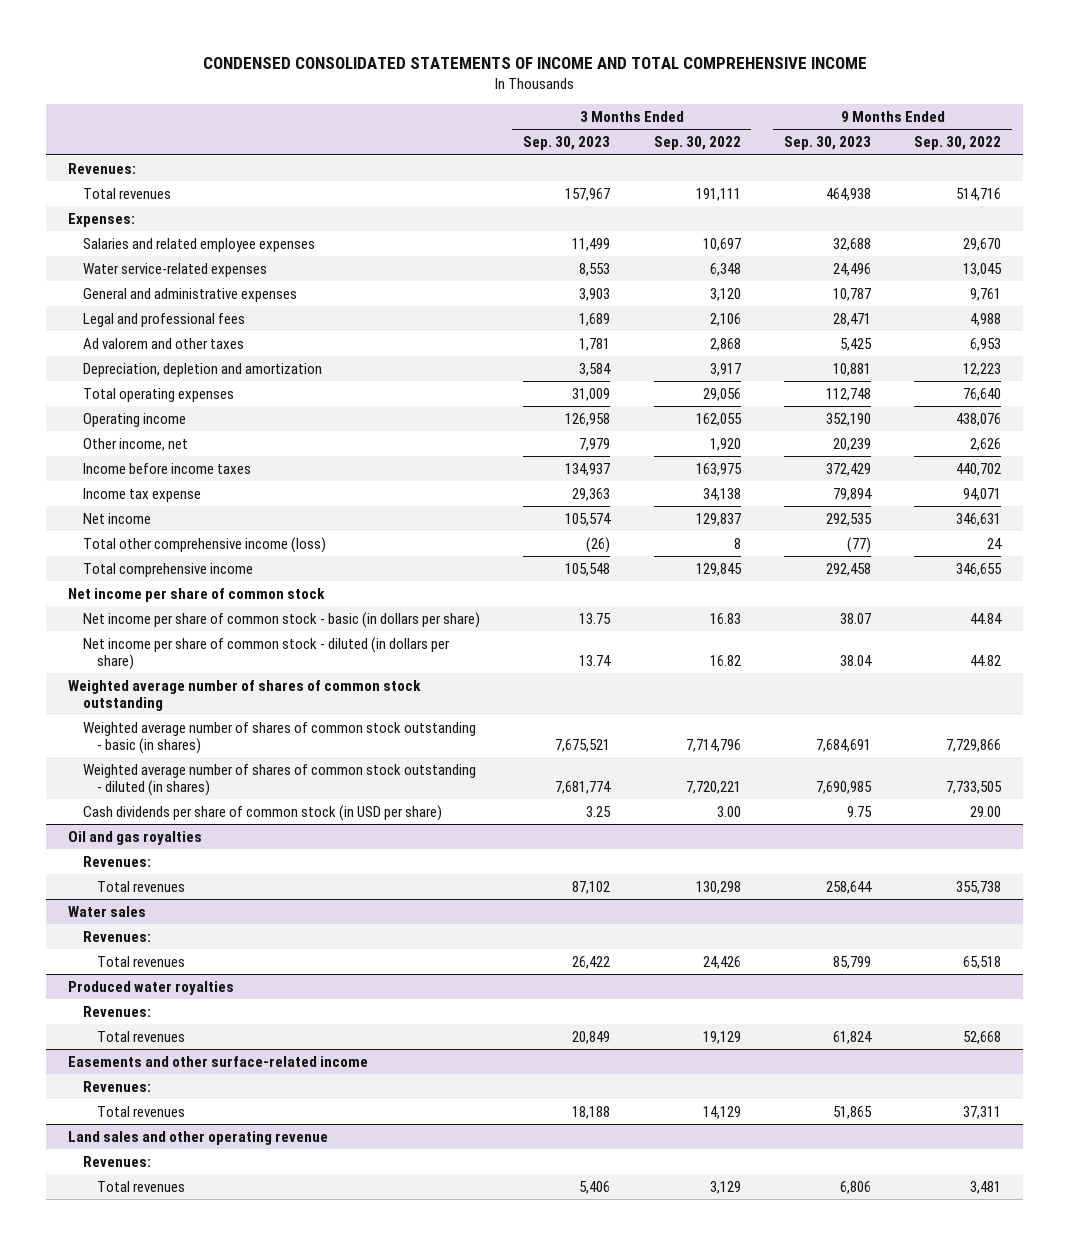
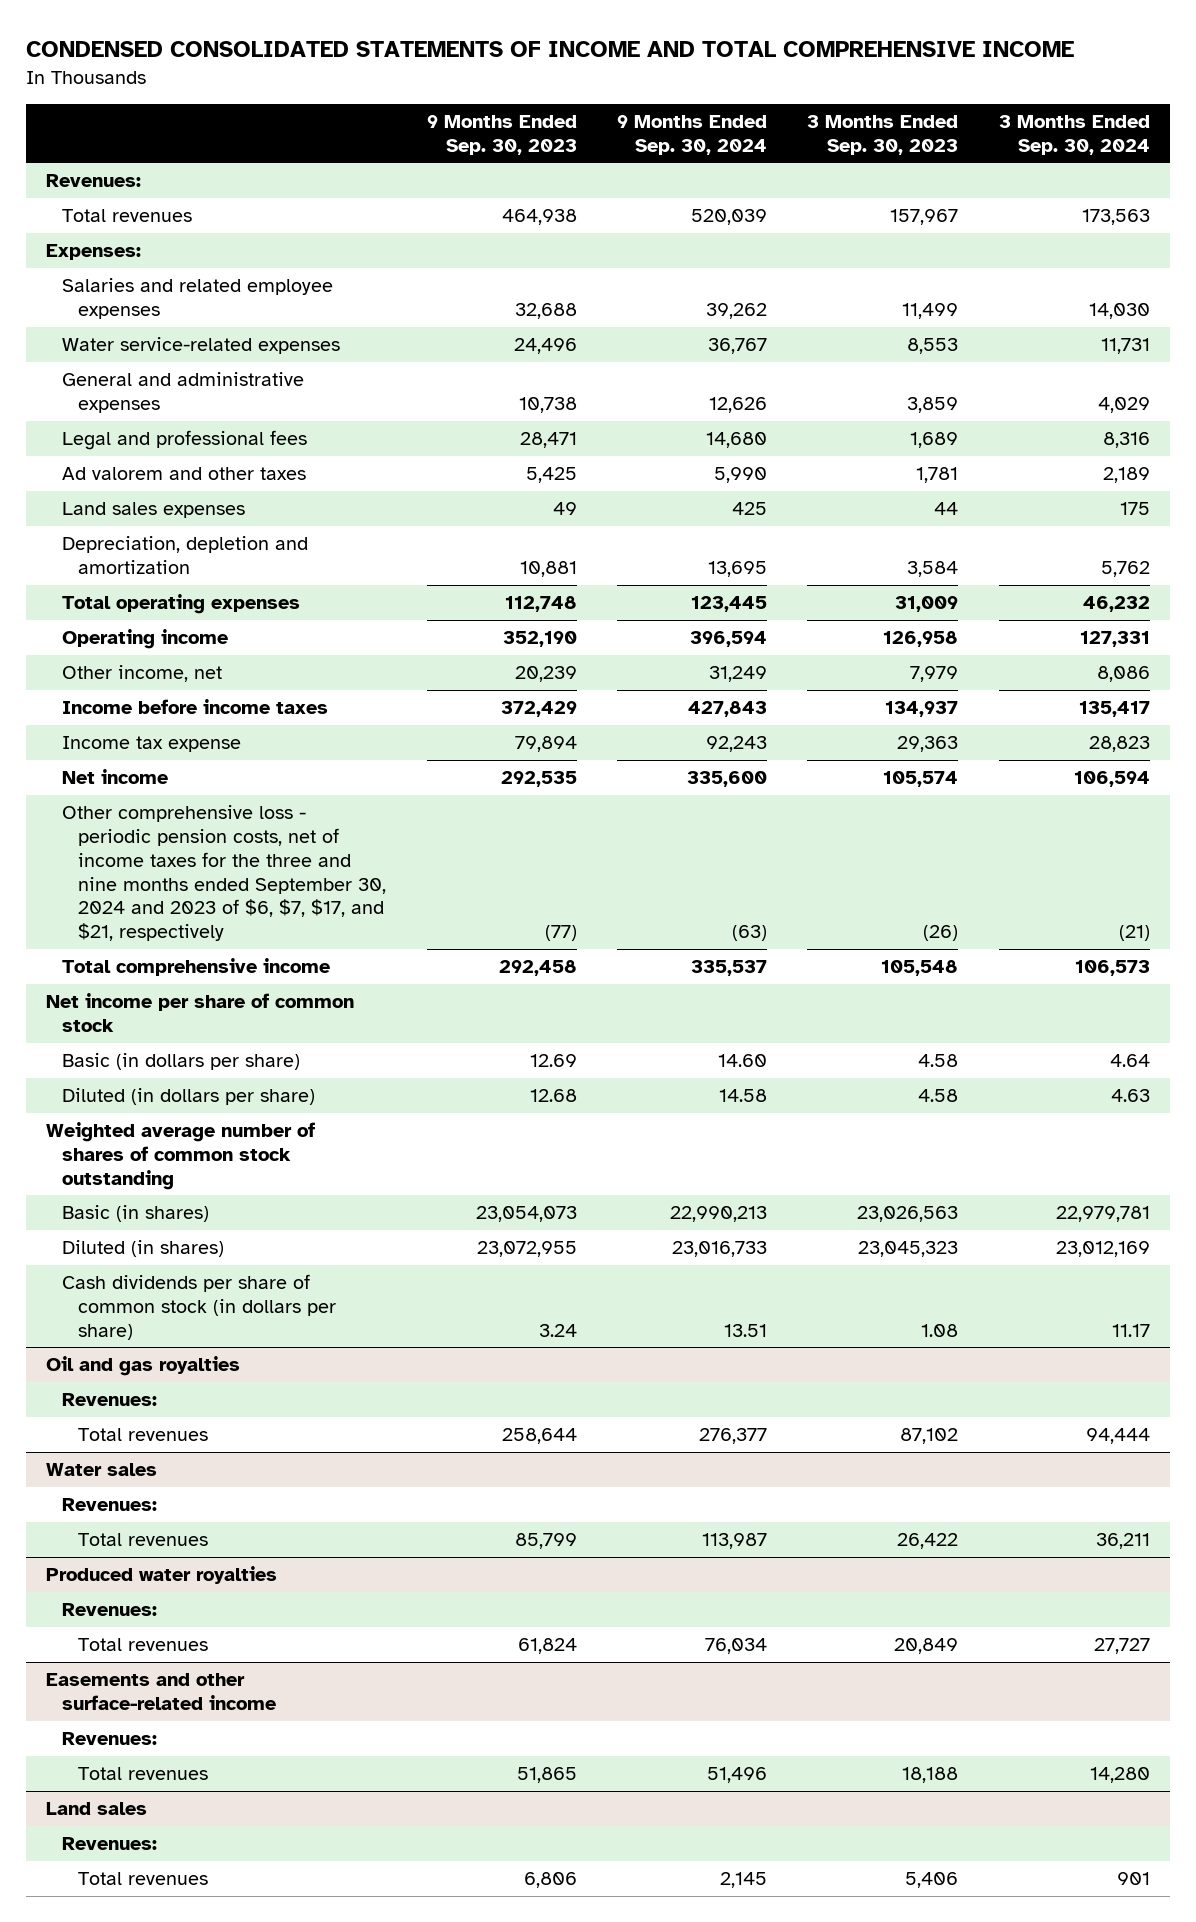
[653,136,741,151] Sep. 30, 2022 -> none
[914,136,1002,151] Sep. 30, 2022 -> none
none -> [617,114,768,155] 9 Months Ended Sep. 30, 2024
none -> [998,114,1150,155] 3 Months Ended Sep. 30, 2024
[579,287,611,301] 3,903 -> [907,396,959,413] 3,859
[833,287,872,301] 10,787 -> [518,396,577,413] 10,738
none -> [62,502,246,519] Land sales expenses
[82,536,326,553] Total other comprehensive income (loss) -> [62,805,387,942] Other comprehensive loss - periodic pension costs, net of income taxes for the three and nine months ended September 30, 2024 and 2023 of $6, $7, $17, and $21, respectively
[82,611,480,628] Net income per share of common stock - basic (in dollars per share) -> [62,1053,301,1071] Basic (in dollars per share)
[579,612,612,624] 13.75 -> [918,1054,959,1068] 4.58
[840,612,872,624] 38.07 -> [529,1054,577,1068] 12.69
[82,636,450,671] Net income per share of common stock - diluted (in dollars per share) -> [62,1088,316,1106] Diluted (in dollars per share)
[579,655,612,667] 13.74 -> [918,1089,959,1103] 4.58
[840,655,873,667] 38.04 -> [529,1089,577,1103] 12.68
[82,721,476,755] Weighted average number of shares of common stock outstanding - basic (in shares) -> [62,1205,210,1223] Basic (in shares)
[555,739,611,753] 7,675,521 -> [857,1206,959,1223] 23,026,563
[816,739,872,753] 7,684,691 -> [475,1206,577,1223] 23,054,073
[82,763,476,797] Weighted average number of shares of common stock outstanding - diluted (in shares) -> [62,1240,225,1258] Diluted (in shares)
[555,781,612,795] 7,681,774 -> [858,1241,959,1258] 23,045,323
[816,781,873,795] 7,690,985 -> [476,1241,577,1258] 23,072,955
[82,804,442,821] Cash dividends per share of common stock (in USD per share) -> [62,1274,337,1340] Cash dividends per share of common stock (in dollars per share)
[586,805,612,817] 3.25 -> [921,1323,959,1337] 1.08
[847,805,873,817] 9.75 -> [538,1323,577,1337] 3.24
[68,1130,329,1145] Land sales and other operating revenue -> none
none -> [46,1802,148,1816] Land sales

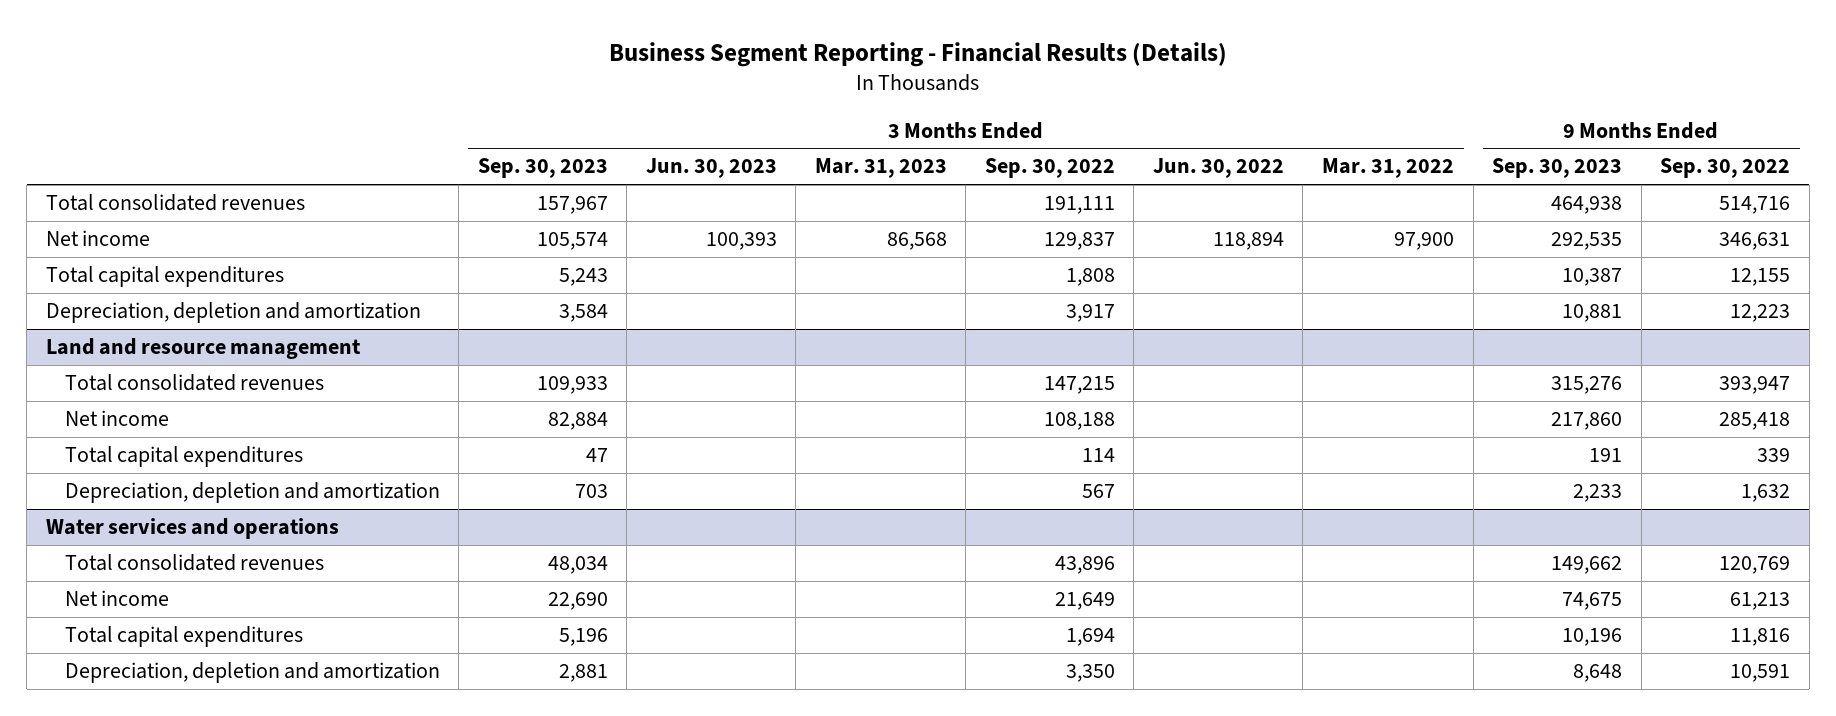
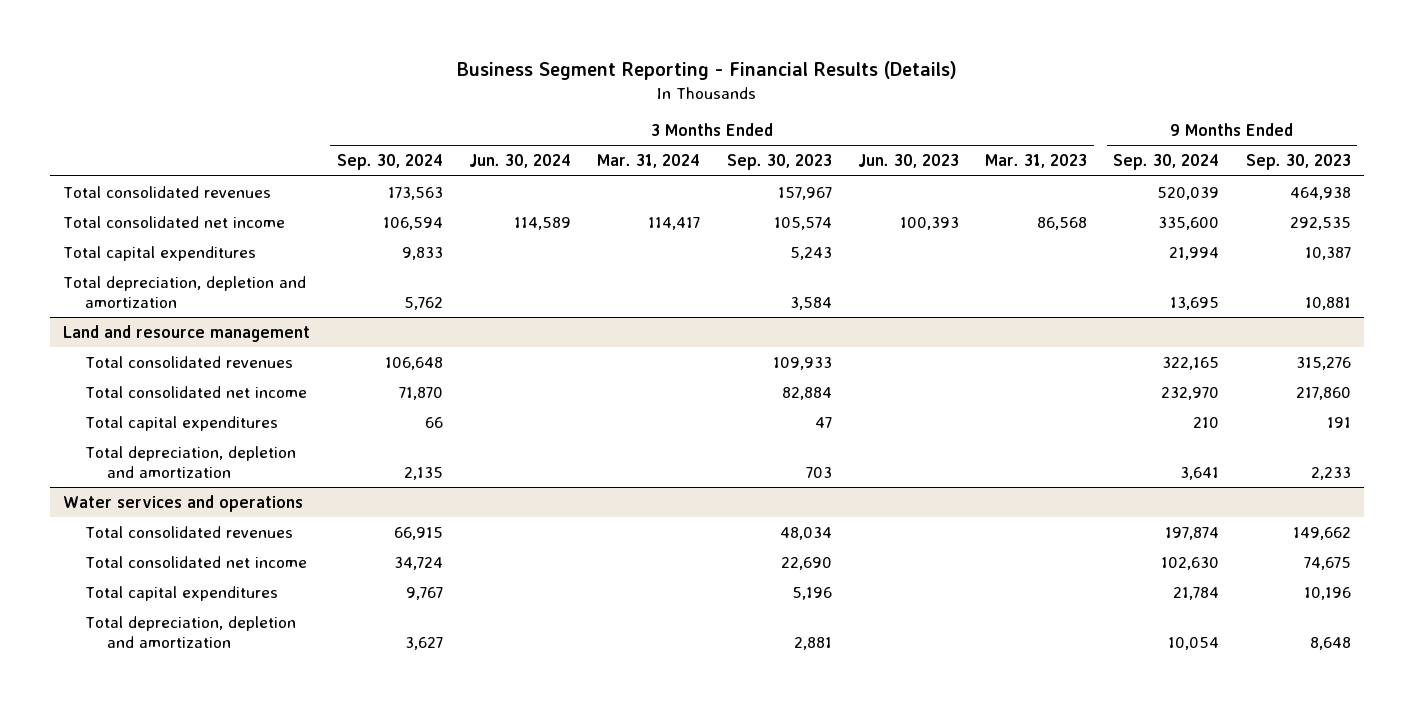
[984,158,1115,179] Sep. 30, 2022 -> none
[1152,158,1284,179] Jun. 30, 2022 -> none
[1322,158,1455,179] Mar. 31, 2022 -> none
[1660,158,1791,179] Sep. 30, 2022 -> none
none -> [336,154,443,171] Sep. 30, 2024
none -> [469,154,572,169] Jun. 30, 2024
none -> [597,154,701,169] Mar. 31, 2024
none -> [1113,154,1220,171] Sep. 30, 2024
[45,230,150,247] Net income -> [63,215,286,228] Total consolidated net income
[45,302,421,324] Depreciation, depletion and amortization -> [63,275,307,308] Total depreciation, depletion and amortization
[64,410,169,427] Net income -> [85,385,308,398] Total consolidated net income
[64,482,440,504] Depreciation, depletion and amortization -> [85,445,297,478] Total depreciation, depletion and amortization
[64,590,169,607] Net income -> [85,555,308,568] Total consolidated net income
[64,662,440,684] Depreciation, depletion and amortization -> [85,615,297,648] Total depreciation, depletion and amortization

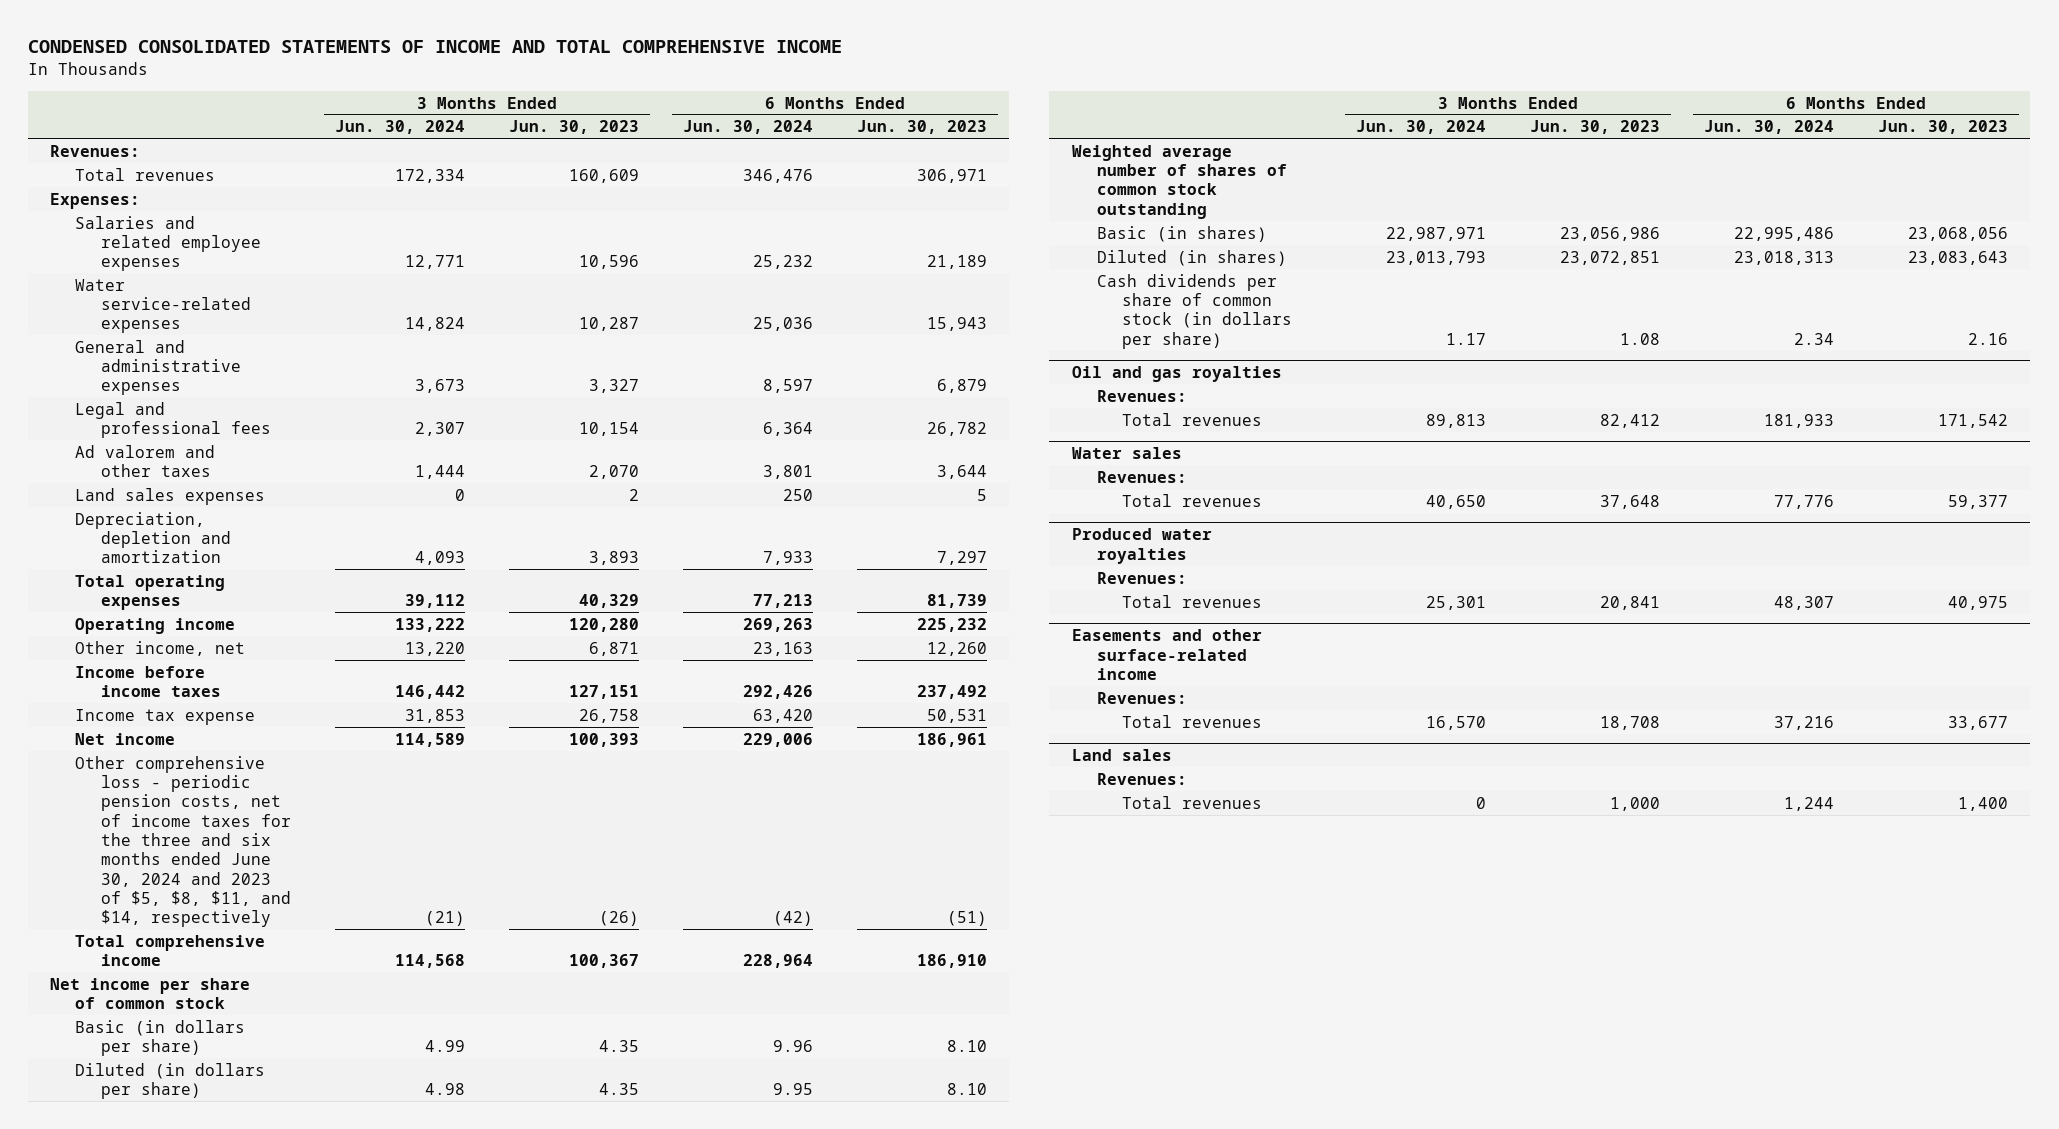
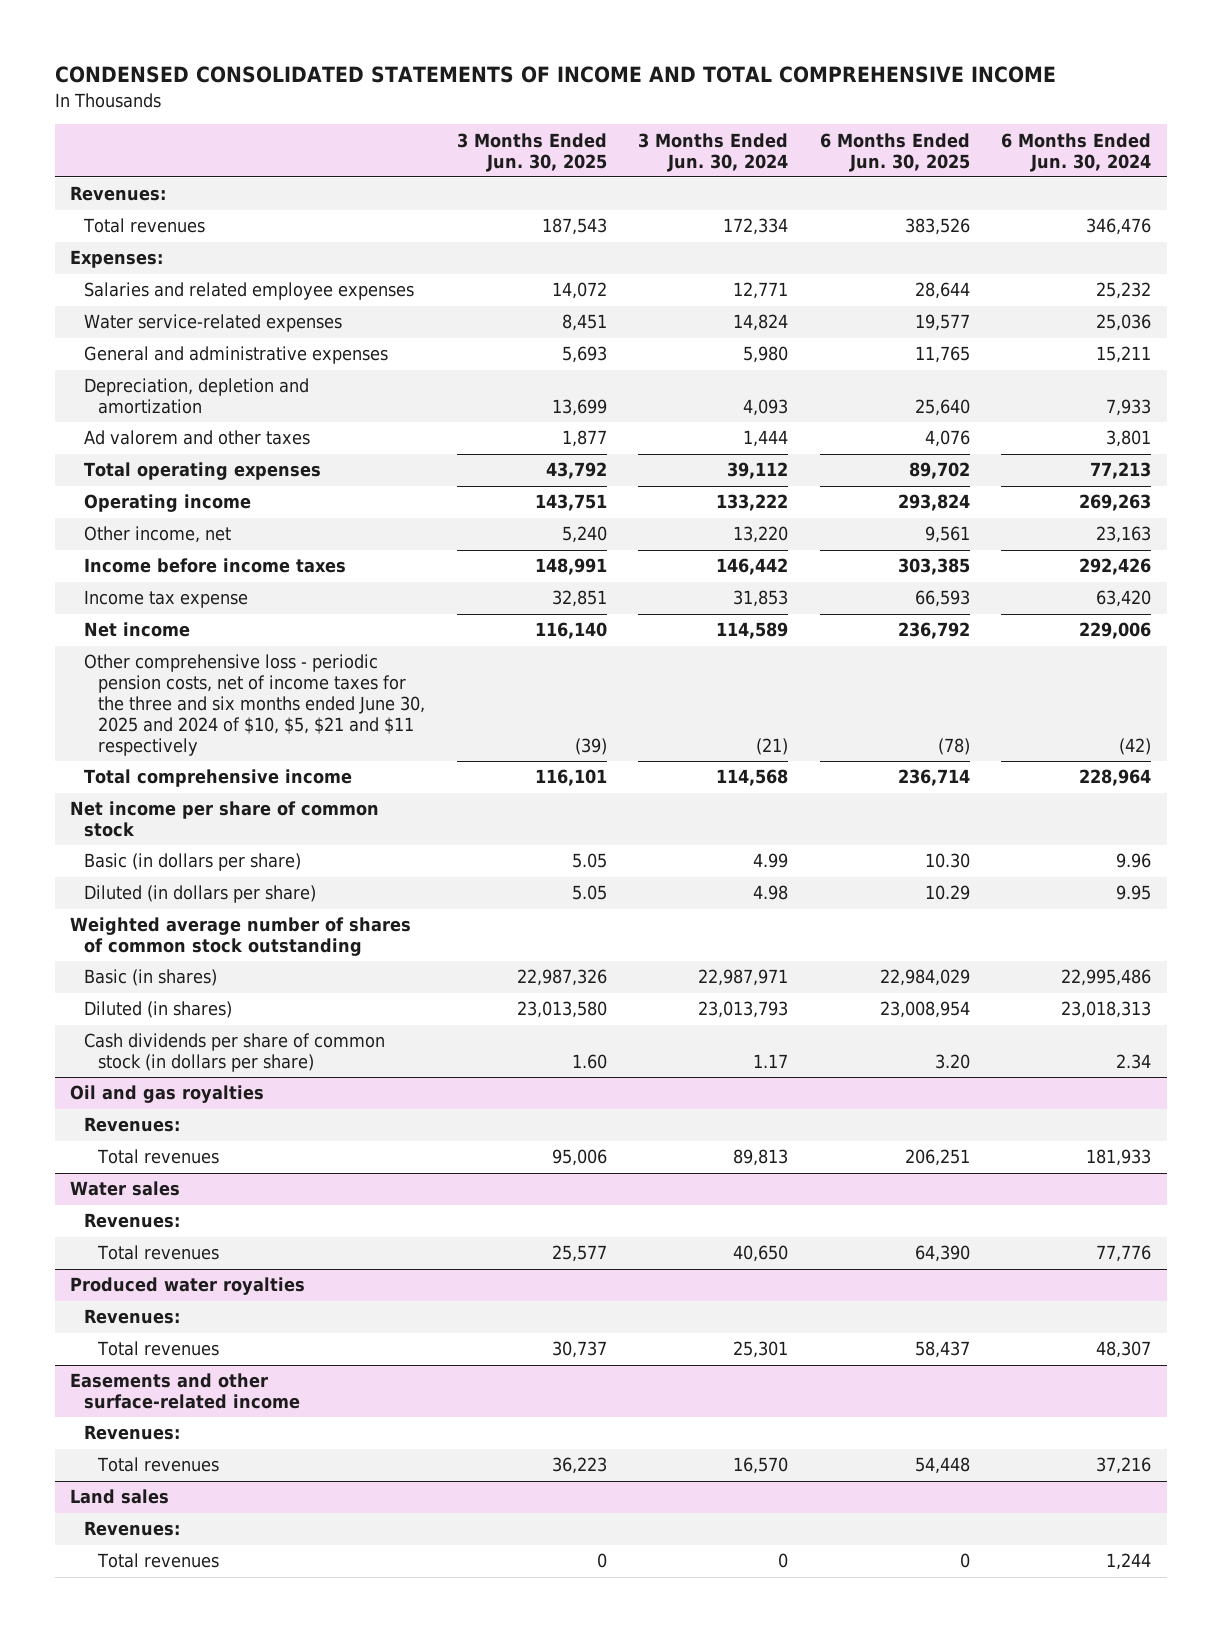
[508,120,639,135] Jun. 30, 2023 -> none
[857,120,988,135] Jun. 30, 2023 -> none
none -> [456,132,607,172] 3 Months Ended Jun. 30, 2025
none -> [819,132,970,172] 6 Months Ended Jun. 30, 2025
[75,401,271,438] Legal and professional fees -> none
[75,487,266,505] Land sales expenses -> none
[414,379,465,394] 3,673 -> [743,346,789,364] 5,980
[762,379,813,394] 8,597 -> [1095,346,1151,364] 15,211
[75,444,216,477] Ad valorem and other taxes -> [84,430,311,446] Ad valorem and other taxes
[75,755,291,928] Other comprehensive loss - periodic pension costs, net of income taxes for the three and six months ended June 30, 2024 and 2023 of $5, $8, $11, and $14, respectively -> [84,654,426,756] Other comprehensive loss - periodic pension costs, net of income taxes for the three and six months ended June 30, 2025 and 2024 of $10, $5, $21 and $11 respectively

